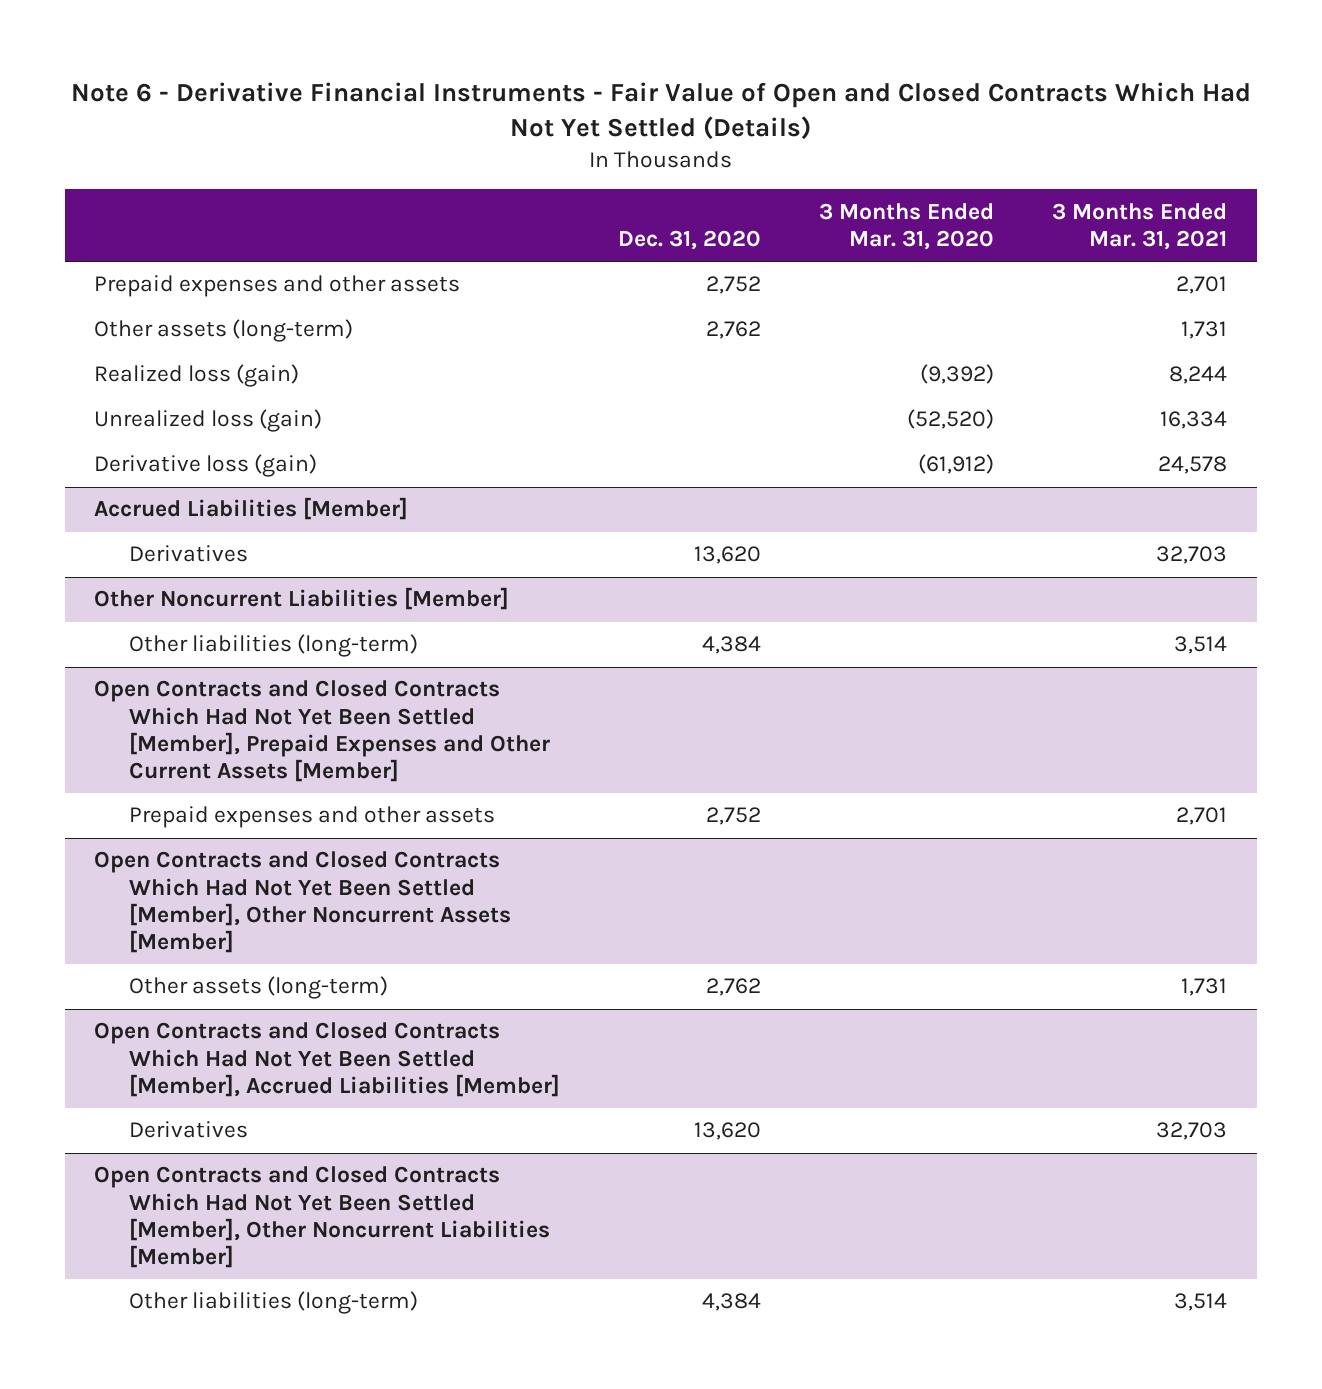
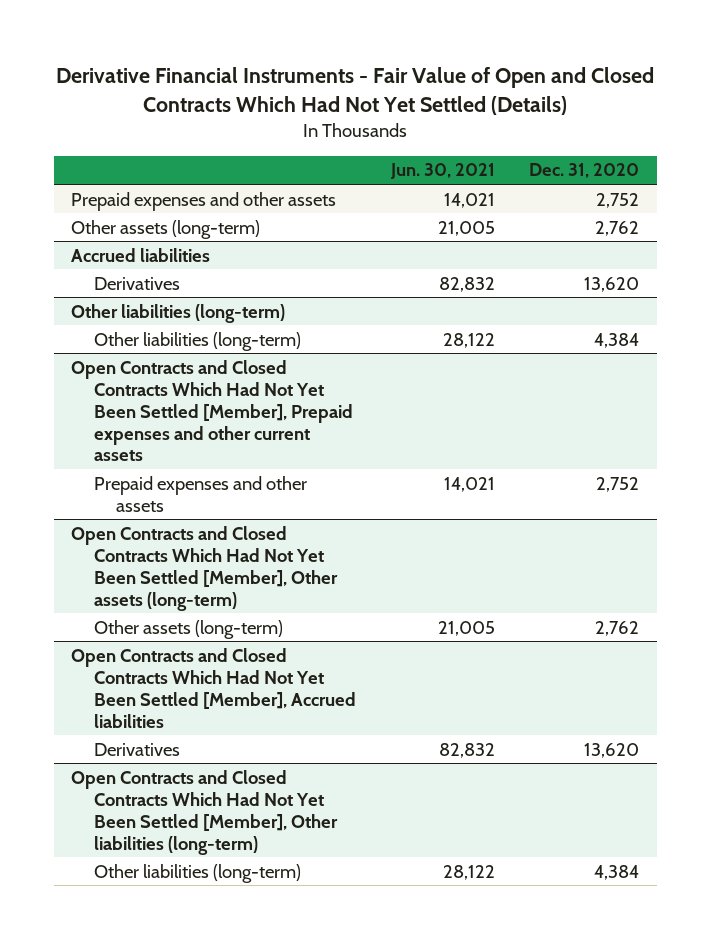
[70,81,1251,140] Note 6 - Derivative Financial Instruments - Fair Value of Open and Closed Contracts Which Had Not Yet Settled (Details) -> [56,66,655,115] Derivative Financial Instruments - Fair Value of Open and Closed Contracts Which Had Not Yet Settled (Details)
[819,202,995,251] 3 Months Ended Mar. 31, 2020 -> none
[1052,202,1228,251] 3 Months Ended Mar. 31, 2021 -> none
none -> [389,163,495,180] Jun. 30, 2021
[94,364,300,388] Realized loss (gain) -> none
[94,409,323,433] Unrealized loss (gain) -> none
[94,454,318,478] Derivative loss (gain) -> none
[94,497,409,521] Accrued Liabilities [Member] -> [71,247,211,262] Accrued liabilities
[94,587,510,611] Other Noncurrent Liabilities [Member] -> [71,303,286,323] Other liabilities (long-term)
[94,680,550,783] Open Contracts and Closed Contracts Which Had Not Yet Been Settled [Member], Prepaid Expenses and Other Current Assets [Member] -> [71,359,353,462] Open Contracts and Closed Contracts Which Had Not Yet Been Settled [Member], Prepaid expenses and other current assets
[94,851,511,954] Open Contracts and Closed Contracts Which Had Not Yet Been Settled [Member], Other Noncurrent Assets [Member] -> [71,525,338,611] Open Contracts and Closed Contracts Which Had Not Yet Been Settled [Member], Other assets (long-term)
[94,1022,560,1097] Open Contracts and Closed Contracts Which Had Not Yet Been Settled [Member], Accrued Liabilities [Member] -> [71,647,356,728] Open Contracts and Closed Contracts Which Had Not Yet Been Settled [Member], Accrued liabilities
[94,1166,550,1269] Open Contracts and Closed Contracts Which Had Not Yet Been Settled [Member], Other Noncurrent Liabilities [Member] -> [71,769,338,855] Open Contracts and Closed Contracts Which Had Not Yet Been Settled [Member], Other liabilities (long-term)

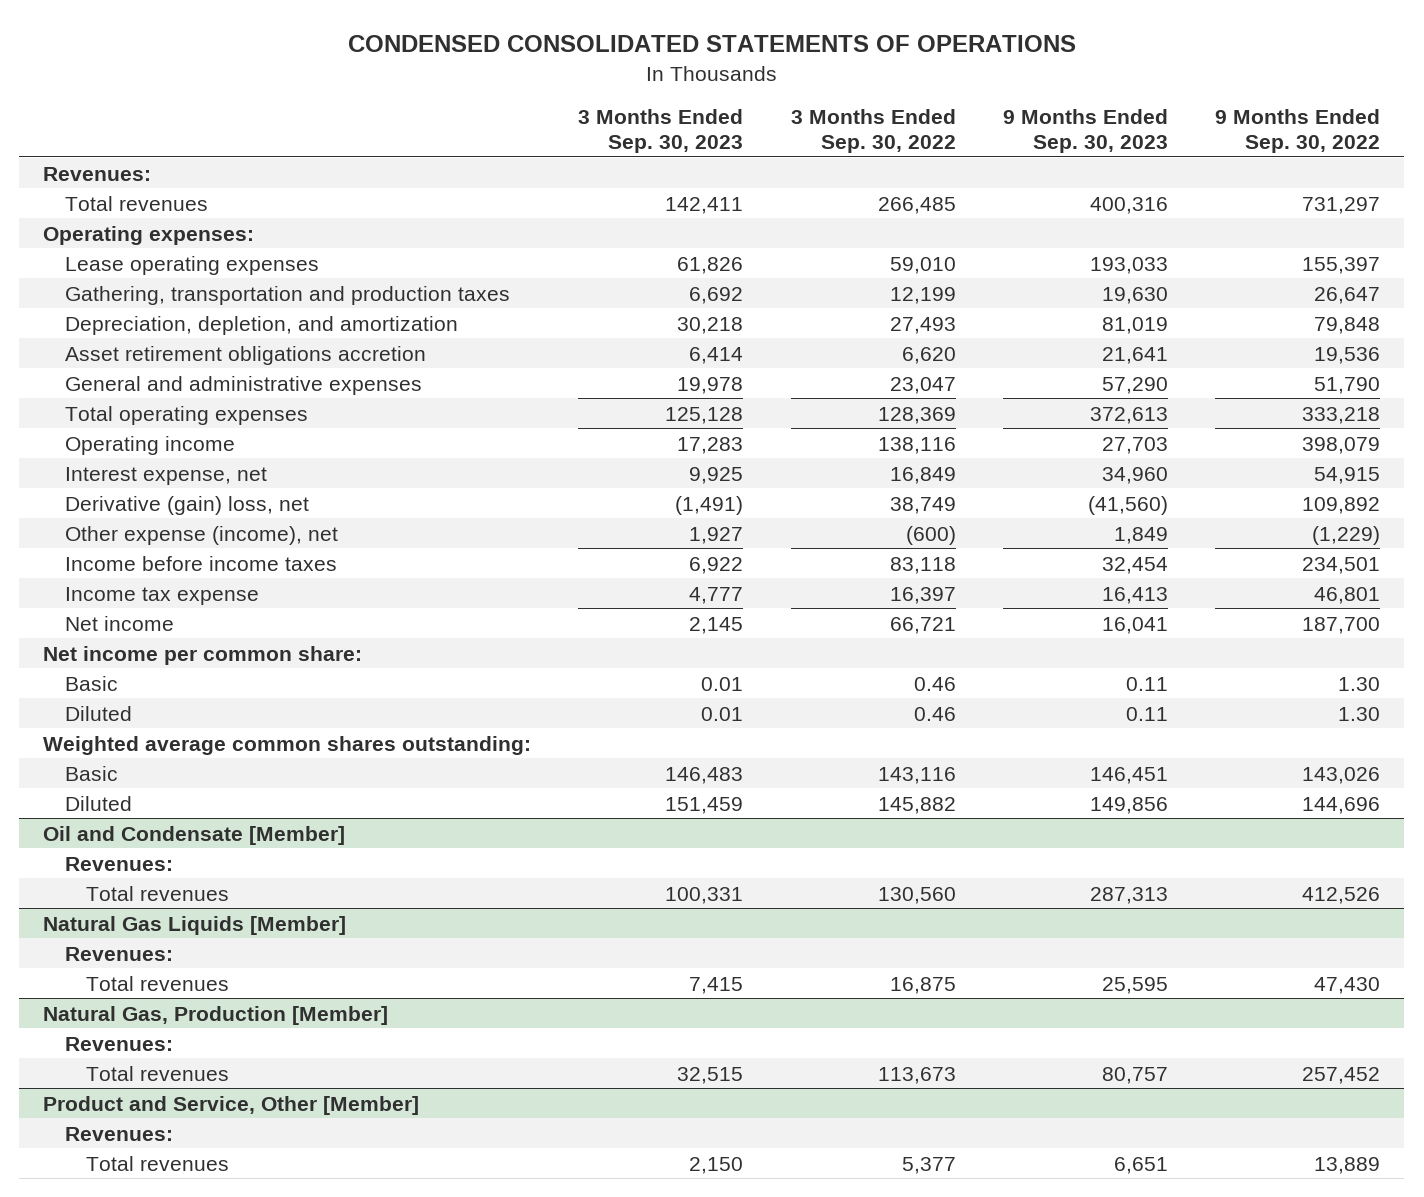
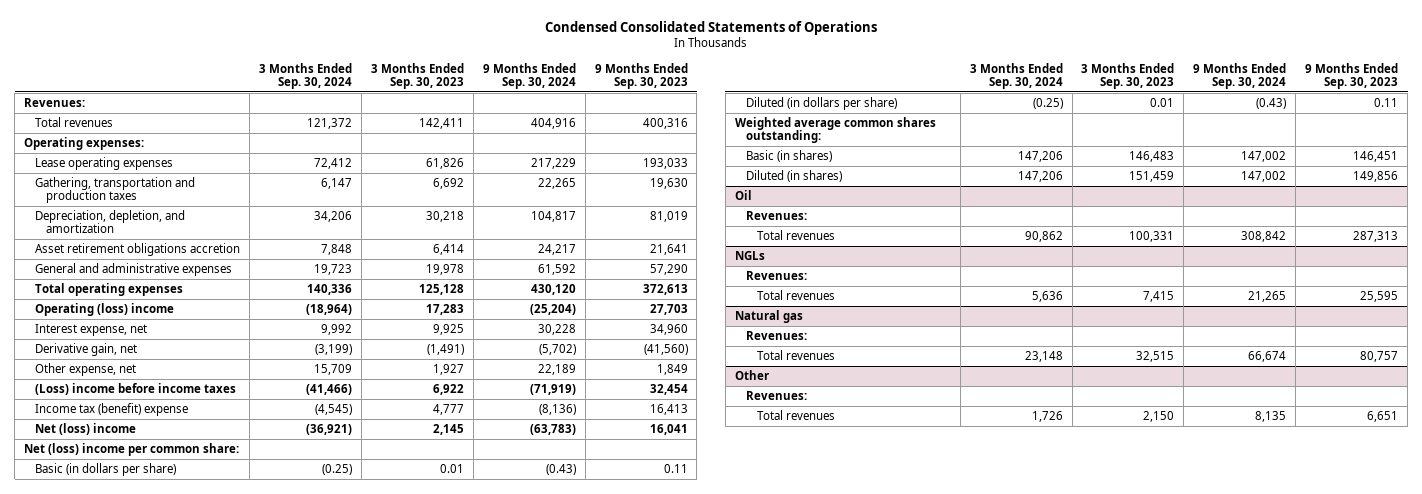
[347,35,1076,53] CONDENSED CONSOLIDATED STATEMENTS OF OPERATIONS -> [545,21,878,36] Condensed Consolidated Statements of Operations
[790,109,956,153] 3 Months Ended Sep. 30, 2022 -> none
[1215,109,1381,153] 9 Months Ended Sep. 30, 2022 -> none
none -> [258,62,352,89] 3 Months Ended Sep. 30, 2024
none -> [482,62,576,89] 9 Months Ended Sep. 30, 2024
[64,435,235,455] Operating income -> [35,302,175,316] Operating (loss) income
[64,495,309,515] Derivative (gain) loss, net -> [35,342,138,356] Derivative gain, net
[64,525,338,545] Other expense (income), net -> [35,362,137,376] Other expense, net
[64,555,337,571] Income before income taxes -> [35,382,237,395] (Loss) income before income taxes
[64,586,259,605] Income tax expense -> [35,402,189,416] Income tax (benefit) expense
[64,615,174,631] Net income -> [35,422,137,435] Net (loss) income
[43,645,363,665] Net income per common share: -> [24,442,240,456] Net (loss) income per common share:
[64,675,118,691] Basic -> [35,462,177,476] Basic (in dollars per share)
[64,705,132,721] Diluted -> [745,96,897,110] Diluted (in dollars per share)
[64,765,118,781] Basic -> [745,149,832,162] Basic (in shares)
[64,795,132,811] Diluted -> [745,169,842,182] Diluted (in shares)
[43,825,346,845] Oil and Condensate [Member] -> [734,189,752,200] Oil
[43,915,347,935] Natural Gas Liquids [Member] -> [734,250,765,260] NGLs
[43,1005,389,1025] Natural Gas, Production [Member] -> [734,309,803,323] Natural gas
[43,1095,420,1115] Product and Service, Other [Member] -> [734,369,769,380] Other

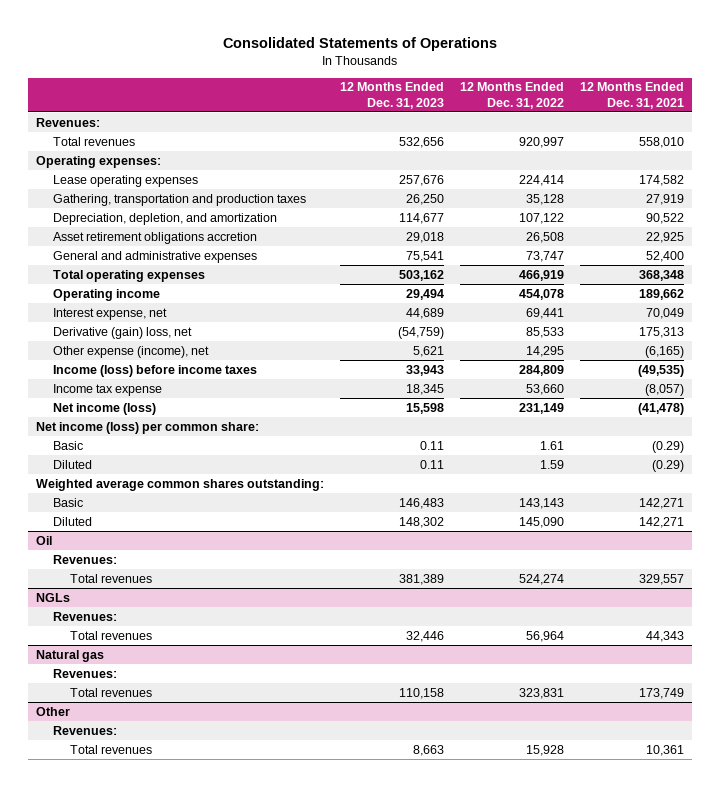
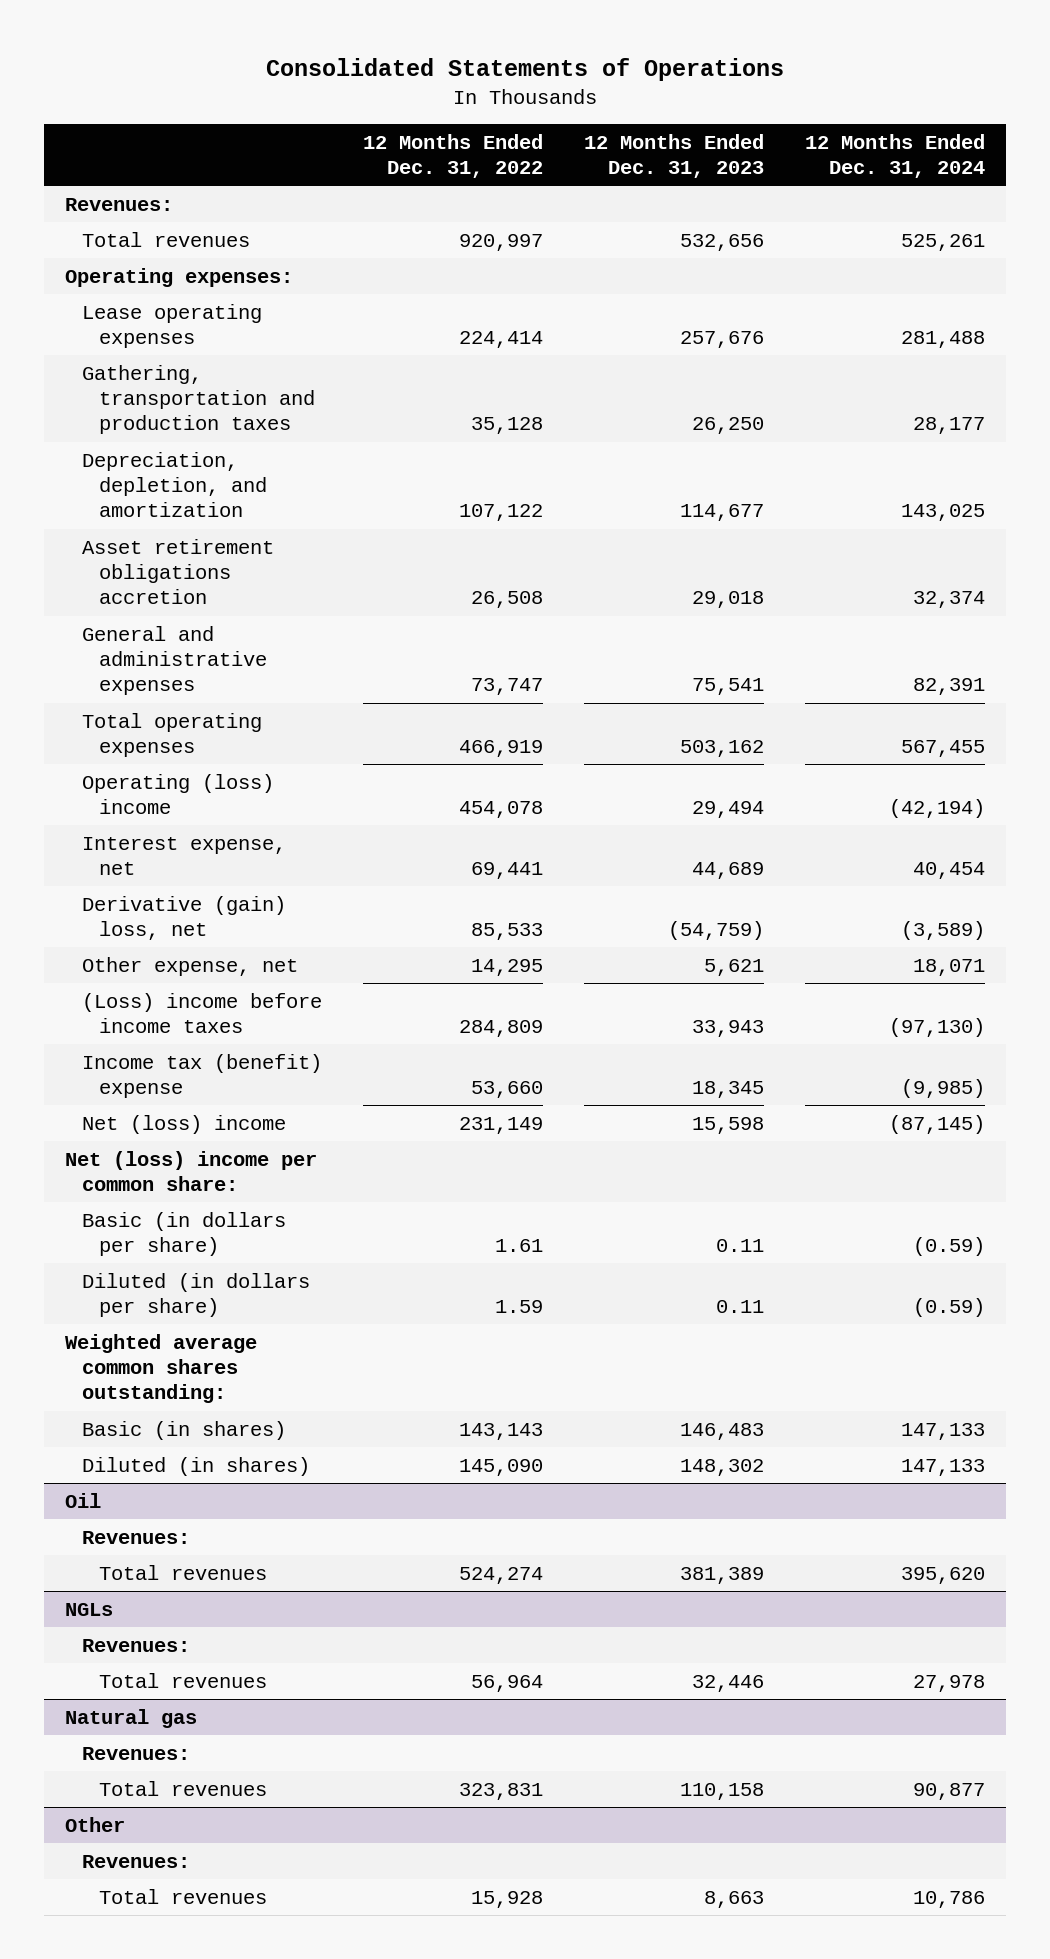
[580,82,685,109] 12 Months Ended Dec. 31, 2021 -> none
none -> [805,133,986,179] 12 Months Ended Dec. 31, 2024
[53,288,161,301] Operating income -> [81,773,274,815] Operating (loss) income
[53,345,210,358] Other expense (income), net -> [81,956,298,976] Other expense, net
[53,364,258,377] Income (loss) before income taxes -> [81,992,322,1034] (Loss) income before income taxes
[53,383,163,396] Income tax expense -> [81,1053,322,1099] Income tax (benefit) expense
[53,402,157,415] Net income (loss) -> [81,1114,286,1134] Net (loss) income
[36,421,260,434] Net income (loss) per common share: -> [64,1150,317,1192] Net (loss) income per common share:
[53,440,84,450] Basic -> [81,1211,286,1257] Basic (in dollars per share)
[53,459,93,469] Diluted -> [81,1272,310,1318] Diluted (in dollars per share)
[53,497,84,507] Basic -> [81,1420,286,1440] Basic (in shares)
[53,516,93,526] Diluted -> [81,1456,310,1476] Diluted (in shares)

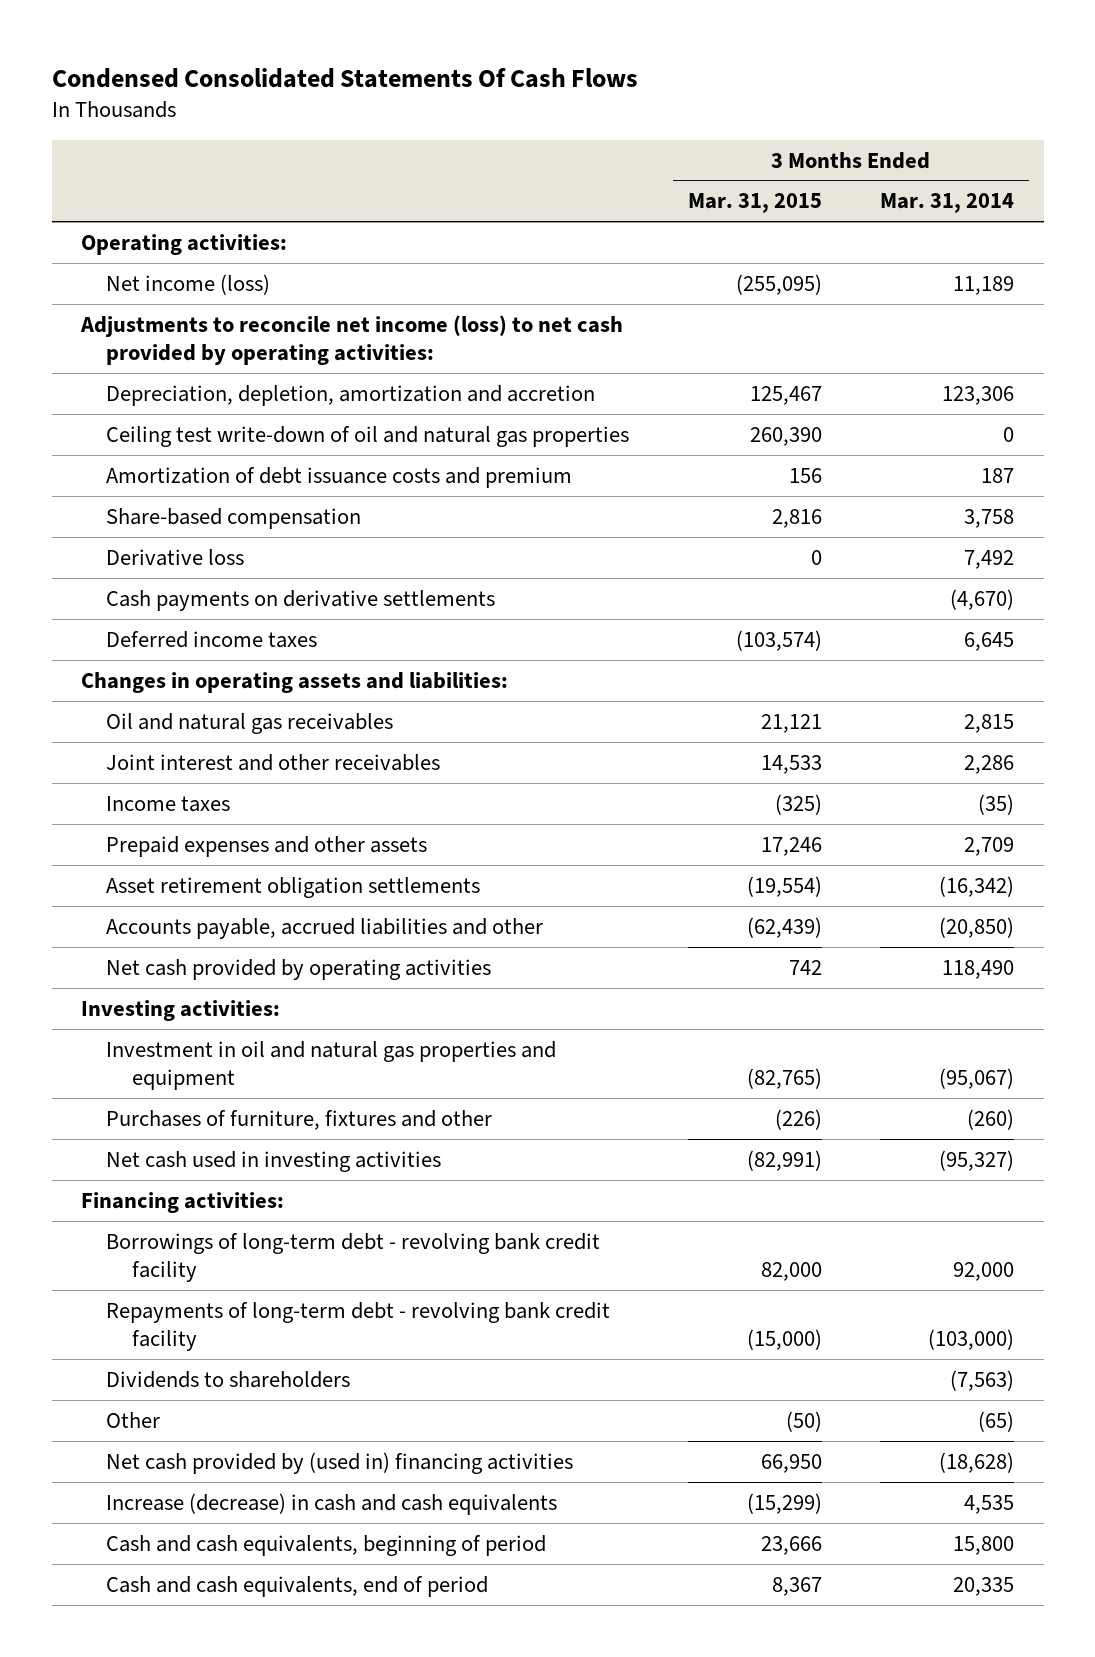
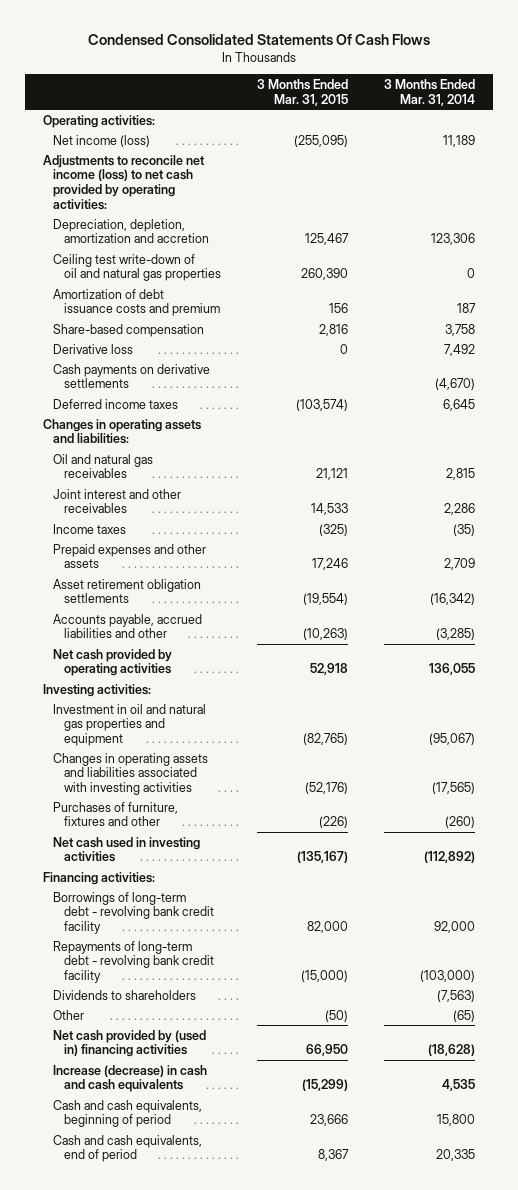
[746,916,822,938] (62,439) -> [302,628,348,641] (10,263)
[939,916,1015,938] (20,850) -> [435,628,475,641] (3,285)
[788,959,822,975] 742 -> [309,663,348,676] 52,918
[942,959,1015,979] 118,490 -> [428,663,475,676] 136,055
none -> [53,752,209,796] Changes in operating assets and liabilities associated with investing activities
[746,1149,822,1171] (82,991) -> [296,851,348,864] (135,167)
[939,1149,1015,1171] (95,327) -> [423,851,475,864] (112,892)

